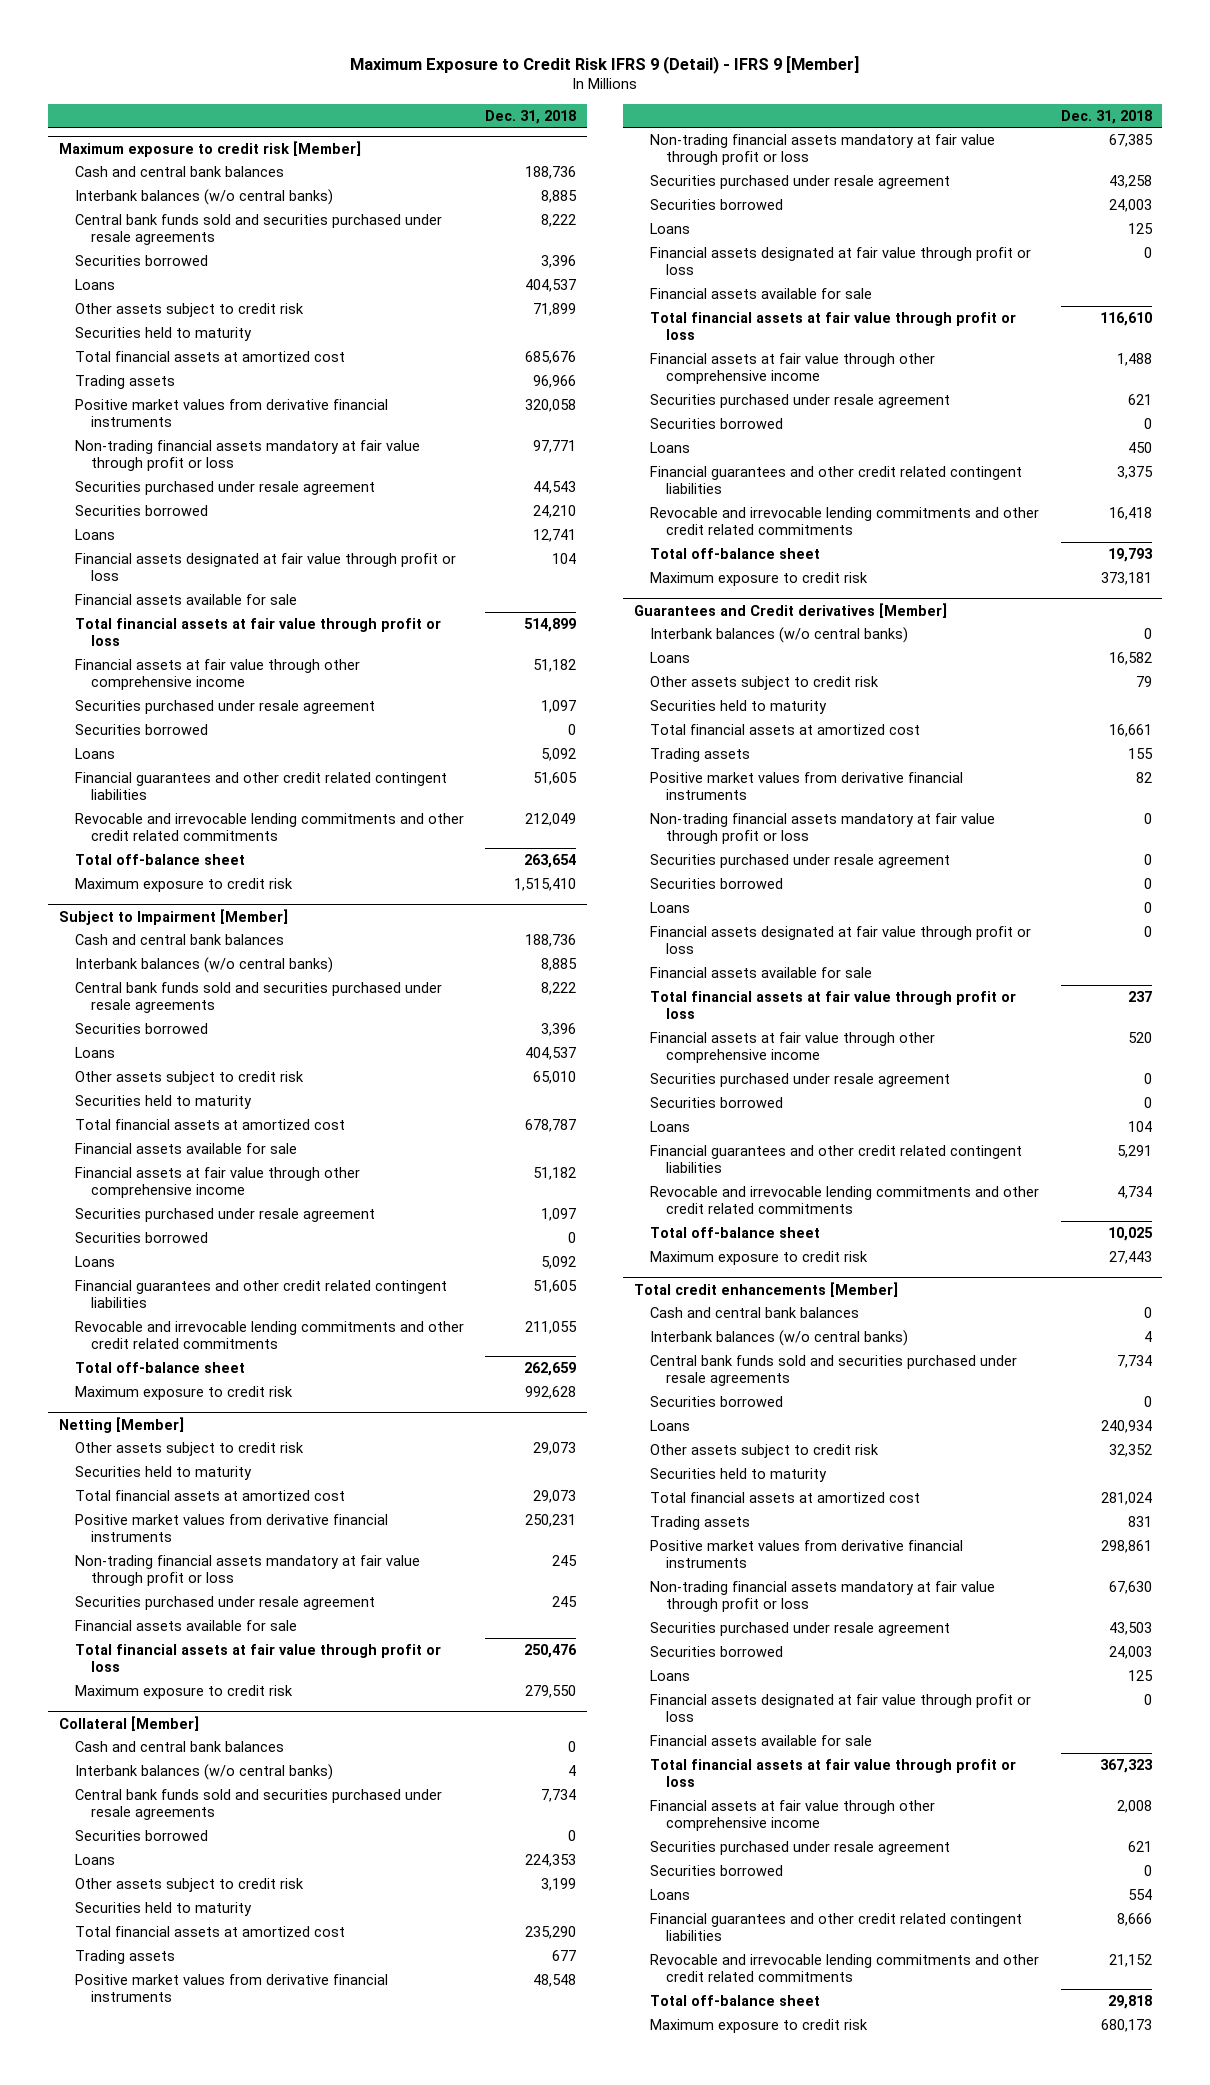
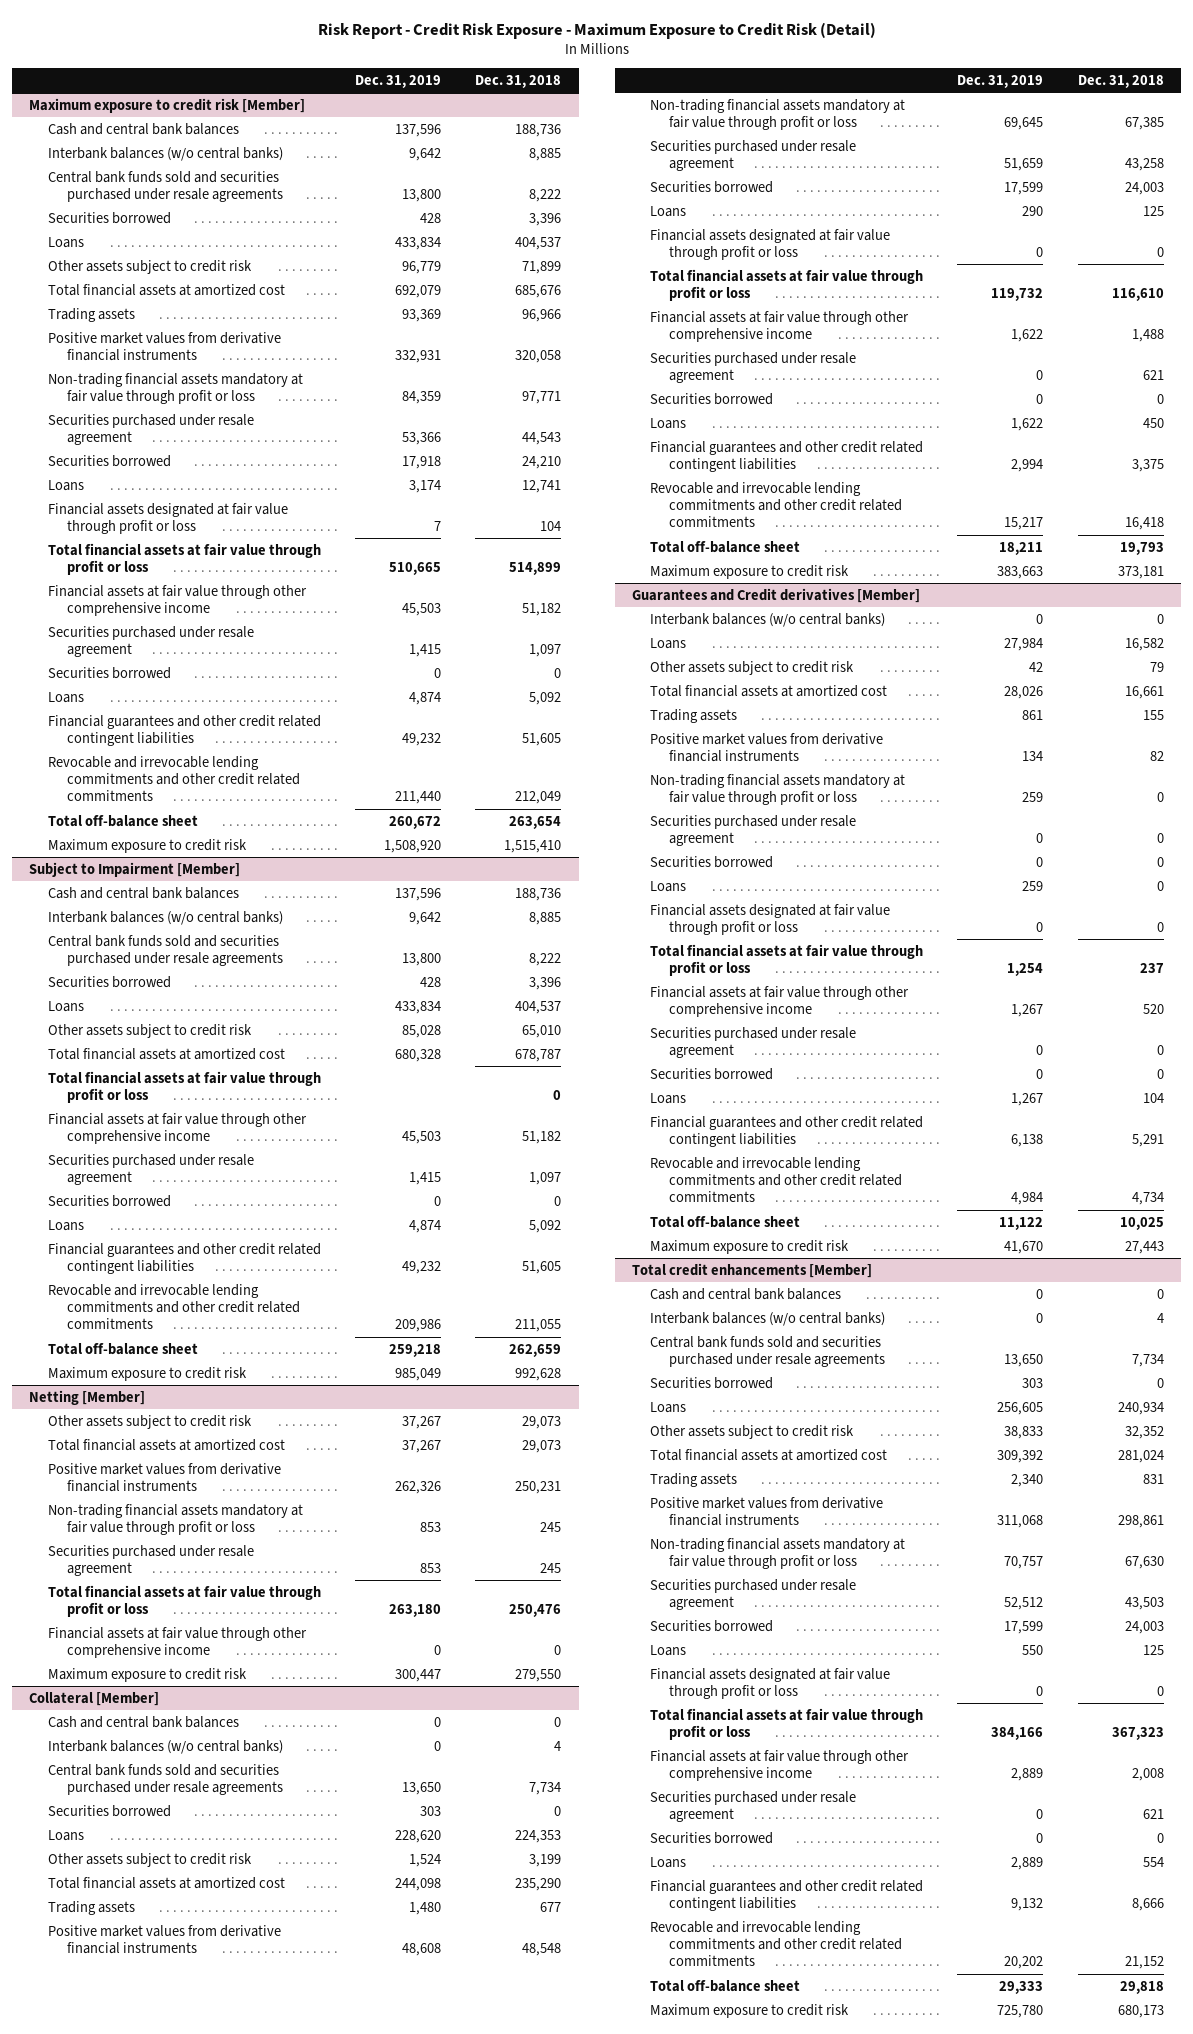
[350,56,860,75] Maximum Exposure to Credit Risk IFRS 9 (Detail) - IFRS 9 [Member] -> [317,21,876,39] Risk Report - Credit Risk Exposure - Maximum Exposure to Credit Risk (Detail)
none -> [355,75,442,89] Dec. 31, 2019
[74,326,252,341] Securities held to maturity -> none
[74,593,297,605] Financial assets available for sale -> none
[74,1094,252,1109] Securities held to maturity -> none
[74,1142,297,1154] Financial assets available for sale -> none
none -> [47,1070,321,1104] Total financial assets at fair value through profit or loss
[74,1465,252,1480] Securities held to maturity -> none
[74,1619,297,1631] Financial assets available for sale -> none
none -> [47,1626,307,1659] Financial assets at fair value through other comprehensive income
[74,1901,252,1916] Securities held to maturity -> none
[649,287,872,299] Financial assets available for sale -> none
[649,699,827,714] Securities held to maturity -> none
[649,966,872,978] Financial assets available for sale -> none
[649,1467,827,1482] Securities held to maturity -> none
[649,1734,872,1746] Financial assets available for sale -> none

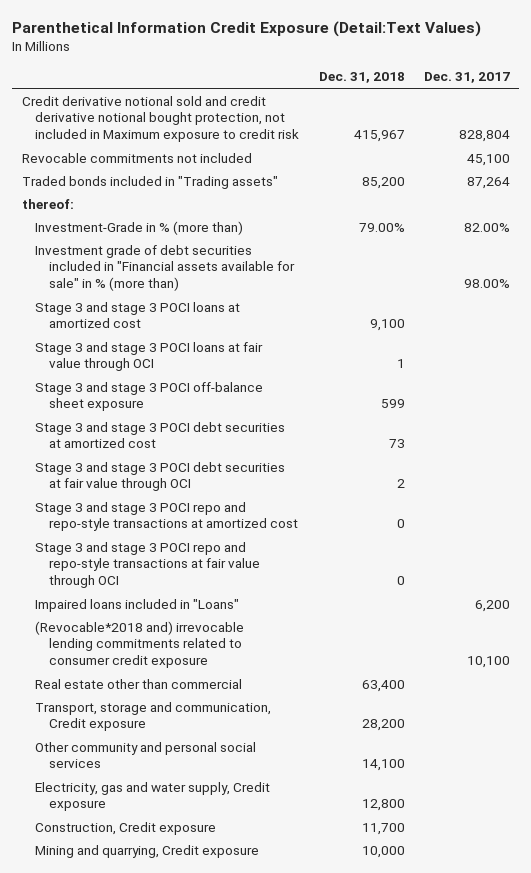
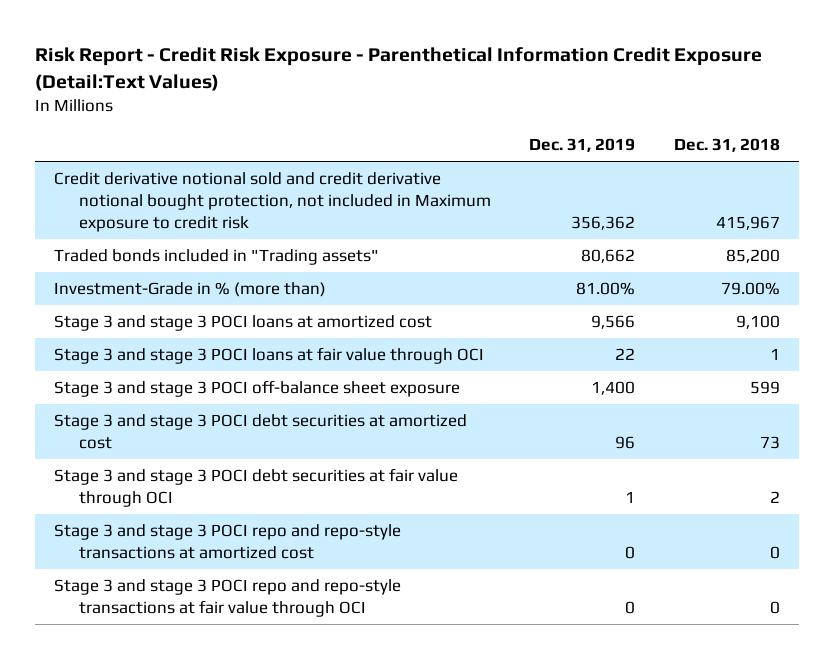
[11,20,481,37] Parenthetical Information Credit Exposure (Detail:Text Values) -> [34,47,762,91] Risk Report - Credit Risk Exposure - Parenthetical Information Credit Exposure (Detail:Text Values)
[423,72,510,84] Dec. 31, 2017 -> none
none -> [529,138,636,153] Dec. 31, 2019
[21,152,252,163] Revocable commitments not included -> none
[21,198,74,209] thereof: -> none
[35,244,296,291] Investment grade of debt securities included in "Financial assets available for sale" in % (more than) -> none
[35,598,240,612] Impaired loans included in "Loans" -> none
[35,620,245,668] (Revocable*2018 and) irrevocable lending commitments related to consumer credit exposure -> none
[35,678,243,689] Real estate other than commercial -> none
[35,701,272,732] Transport, storage and communication, Credit exposure -> none
[35,741,257,769] Other community and personal social services -> none
[35,781,271,812] Electricity, gas and water supply, Credit exposure -> none
[35,821,217,835] Construction, Credit exposure -> none
[35,844,260,858] Mining and quarrying, Credit exposure -> none

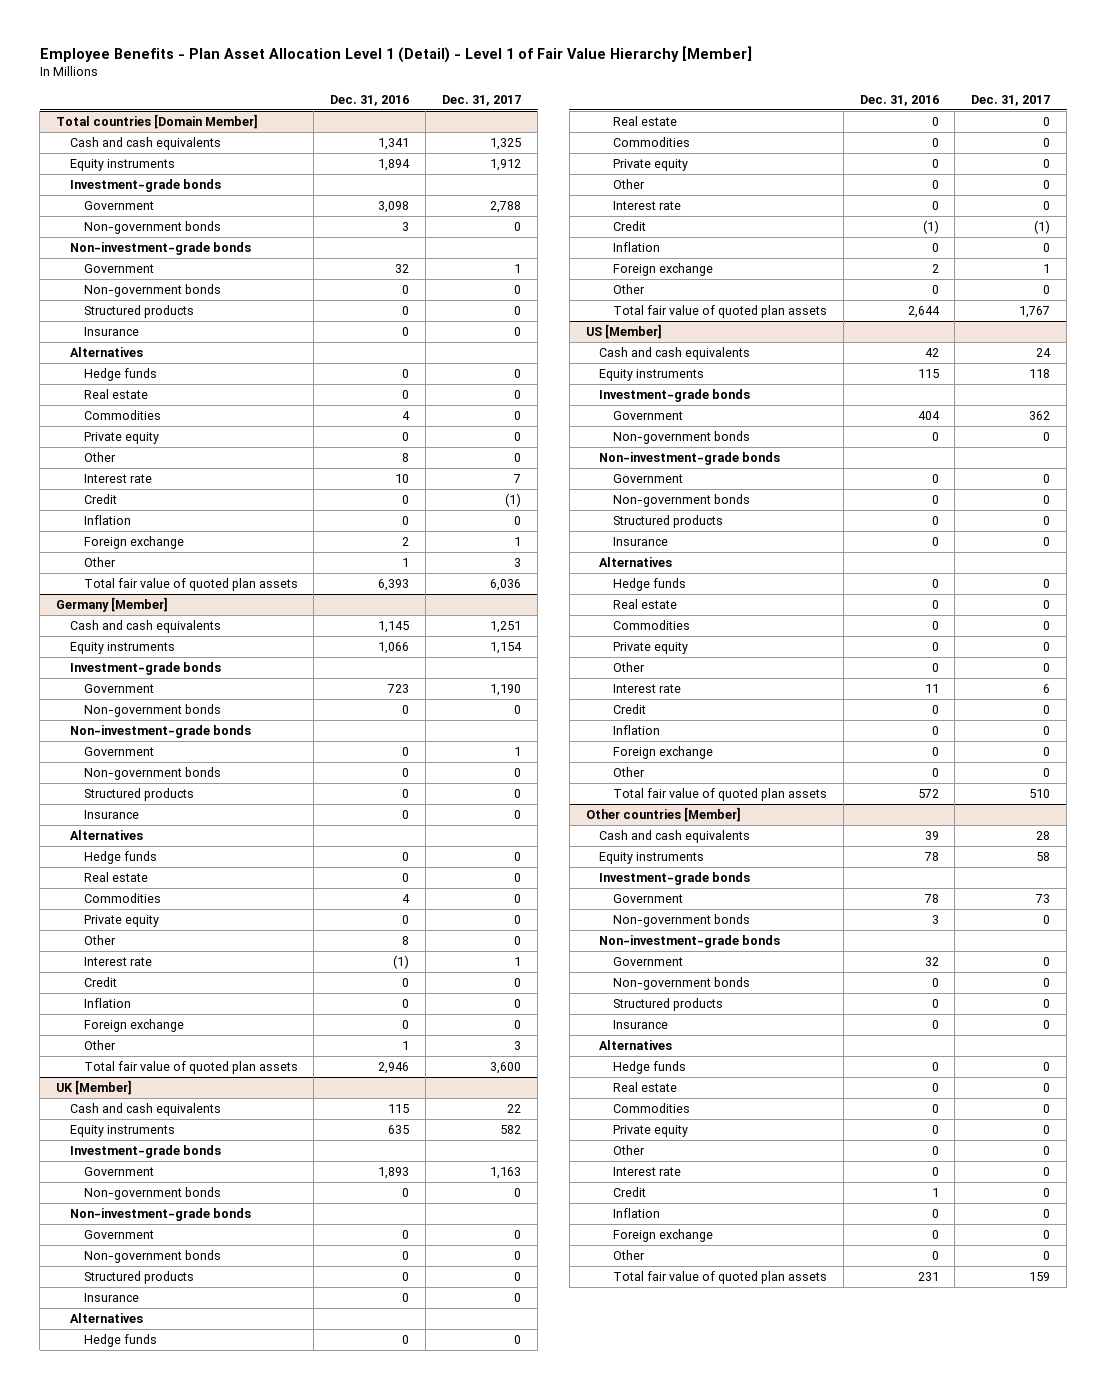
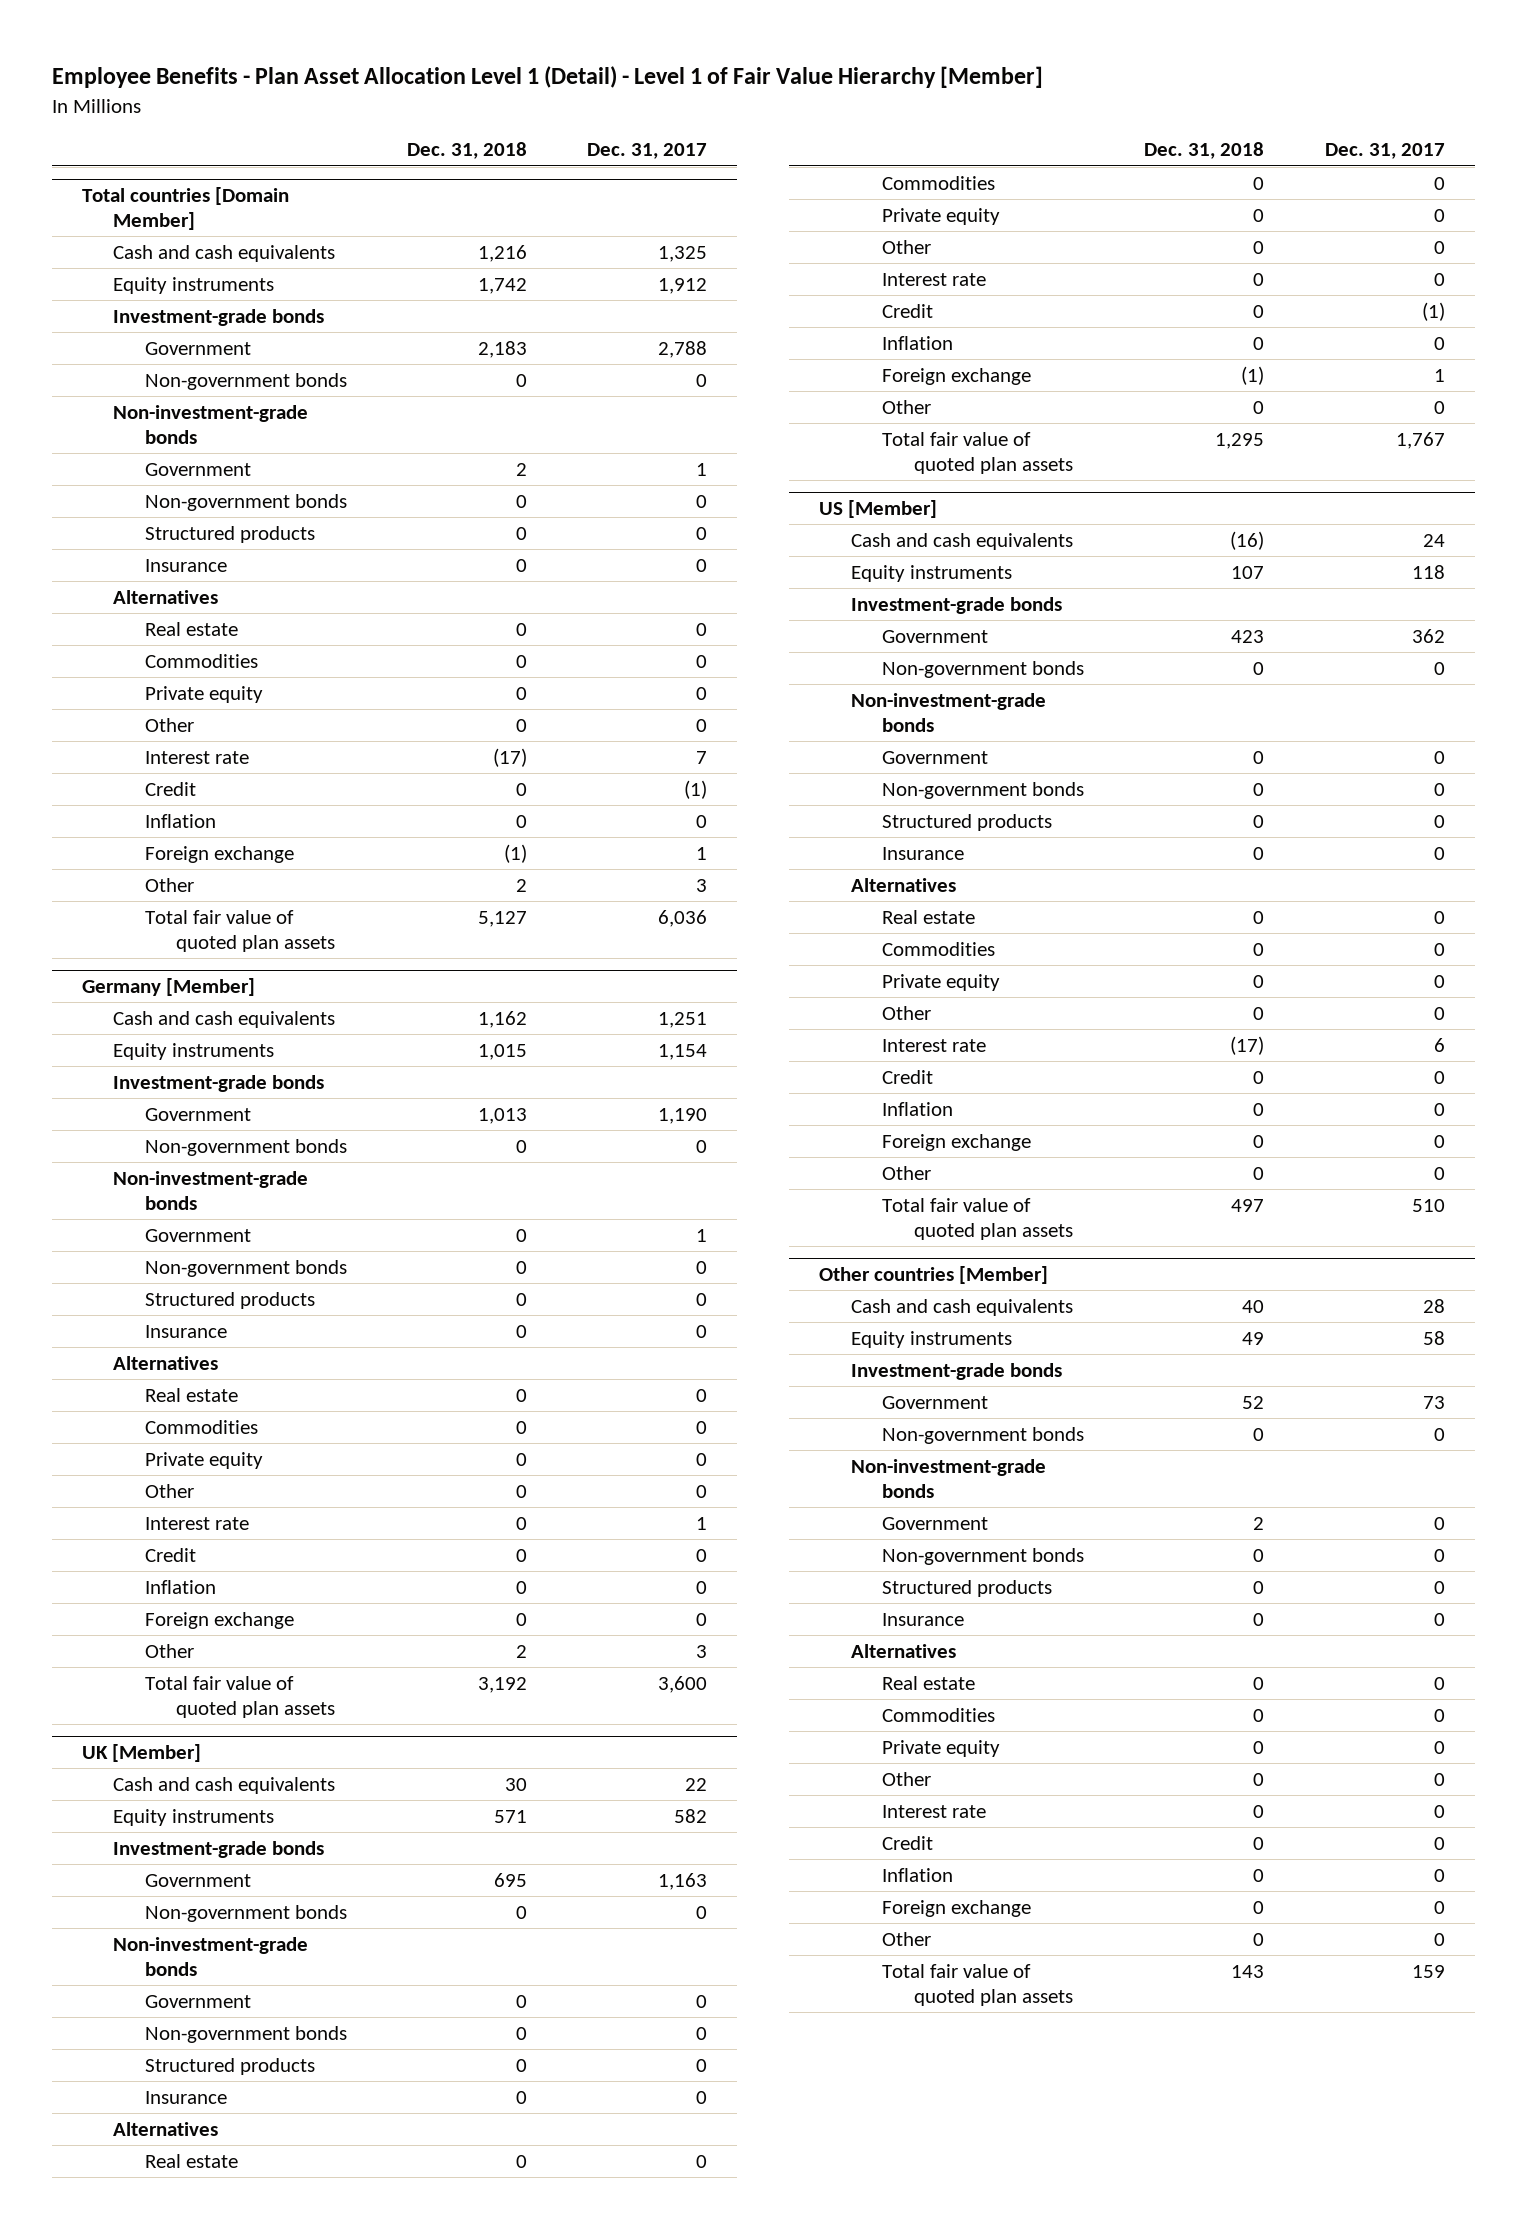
[330,94,410,106] Dec. 31, 2016 -> none
none -> [406,142,527,160] Dec. 31, 2018
[83,367,157,381] Hedge funds -> none
[83,850,157,864] Hedge funds -> none
[83,1333,157,1347] Hedge funds -> none
[612,577,686,591] Hedge funds -> none
[612,1060,686,1074] Hedge funds -> none

